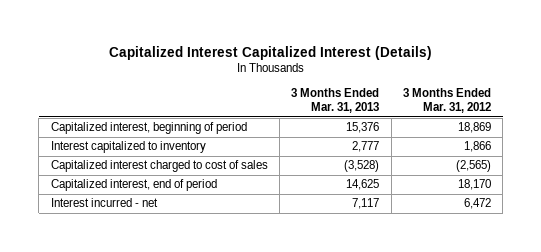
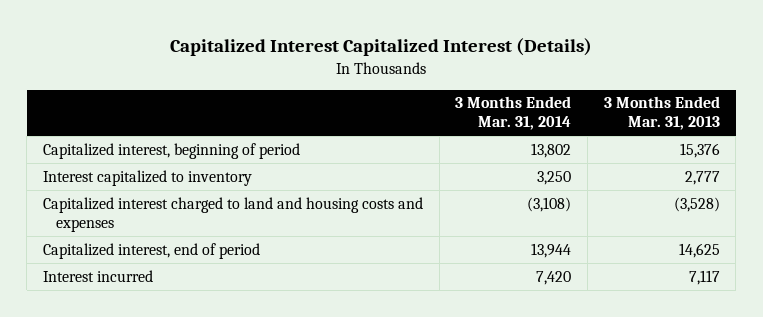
[402,88,491,114] 3 Months Ended Mar. 31, 2012 -> none
none -> [455,96,572,131] 3 Months Ended Mar. 31, 2014
[50,160,268,173] Capitalized interest charged to cost of sales -> [43,196,424,232] Capitalized interest charged to land and housing costs and expenses
[50,198,158,208] Interest incurred - net -> [43,269,154,282] Interest incurred

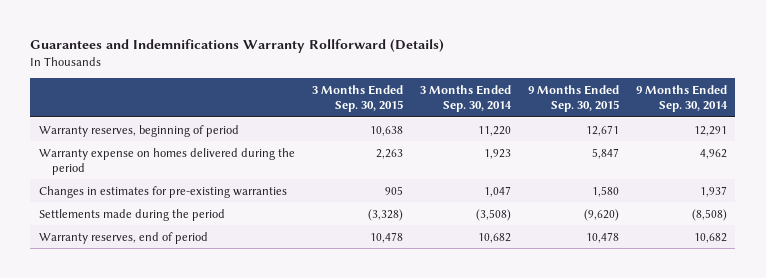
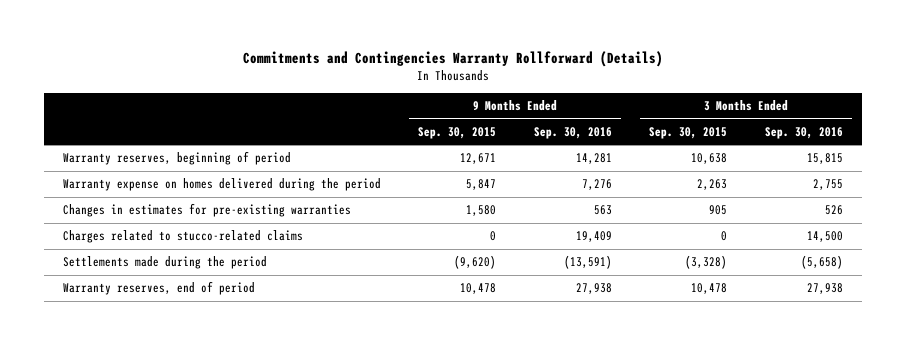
[30,39,445,54] Guarantees and Indemnifications Warranty Rollforward (Details) -> [242,51,663,68] Commitments and Contingencies Warranty Rollforward (Details)
[419,84,512,113] 3 Months Ended Sep. 30, 2014 -> none
[635,84,728,113] 9 Months Ended Sep. 30, 2014 -> none
none -> [533,126,612,139] Sep. 30, 2016
none -> [764,126,843,139] Sep. 30, 2016
none -> [62,230,303,244] Charges related to stucco-related claims

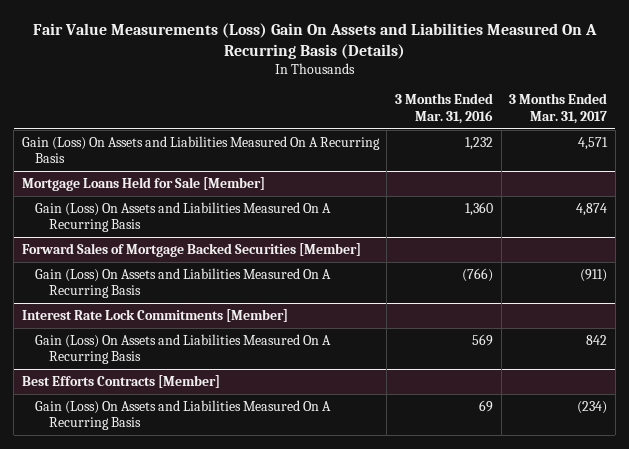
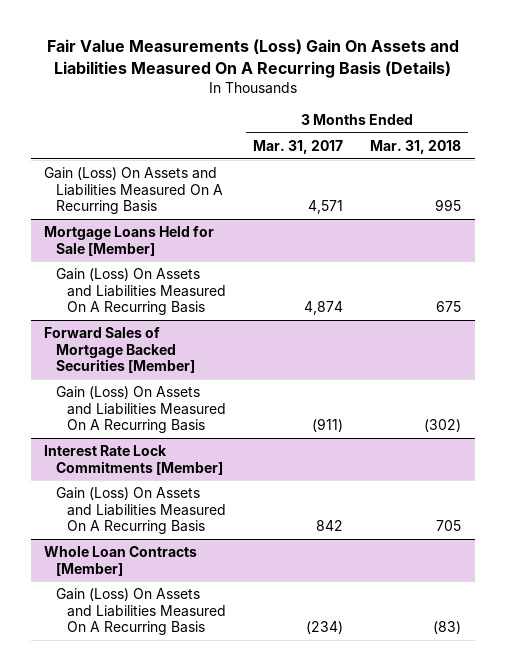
[395,93,494,124] 3 Months Ended Mar. 31, 2016 -> none
none -> [370,139,462,154] Mar. 31, 2018
[21,375,220,389] Best Efforts Contracts [Member] -> [44,546,198,576] Whole Loan Contracts [Member]

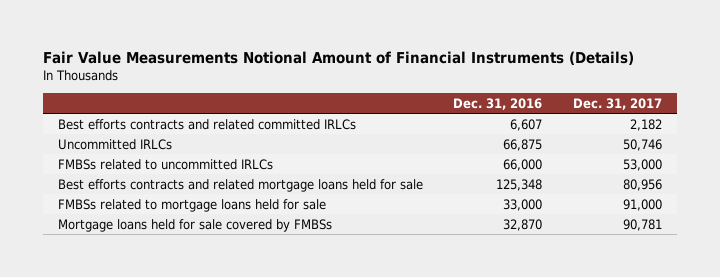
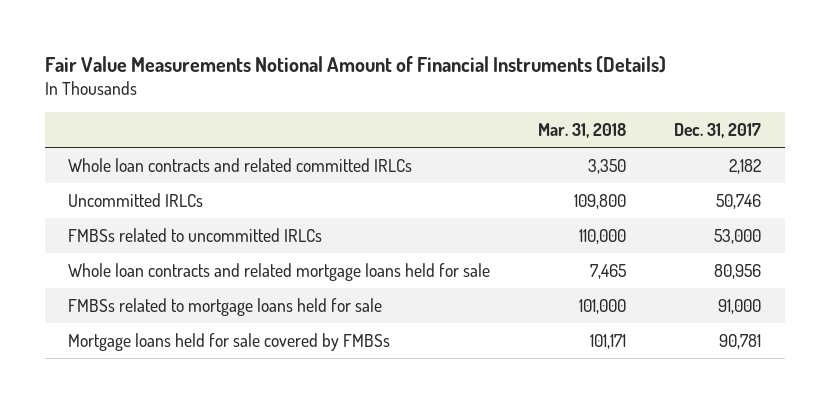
[453,97,543,110] Dec. 31, 2016 -> none
none -> [538,123,627,139] Mar. 31, 2018
[58,118,357,130] Best efforts contracts and related committed IRLCs -> [68,157,413,172] Whole loan contracts and related committed IRLCs
[58,178,424,192] Best efforts contracts and related mortgage loans held for sale -> [68,262,491,281] Whole loan contracts and related mortgage loans held for sale

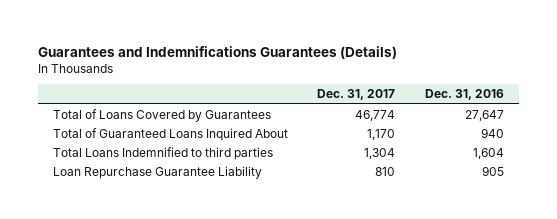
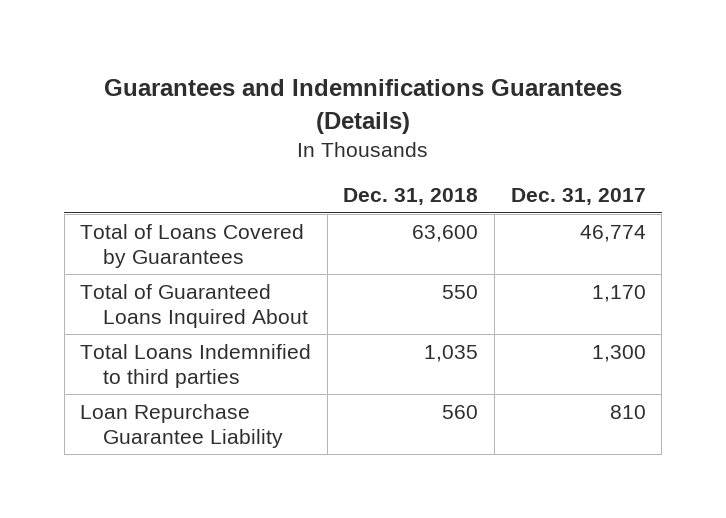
[424,89,504,101] Dec. 31, 2016 -> none
none -> [343,188,479,206] Dec. 31, 2018
[364,147,396,159] 1,304 -> [591,344,646,362] 1,300

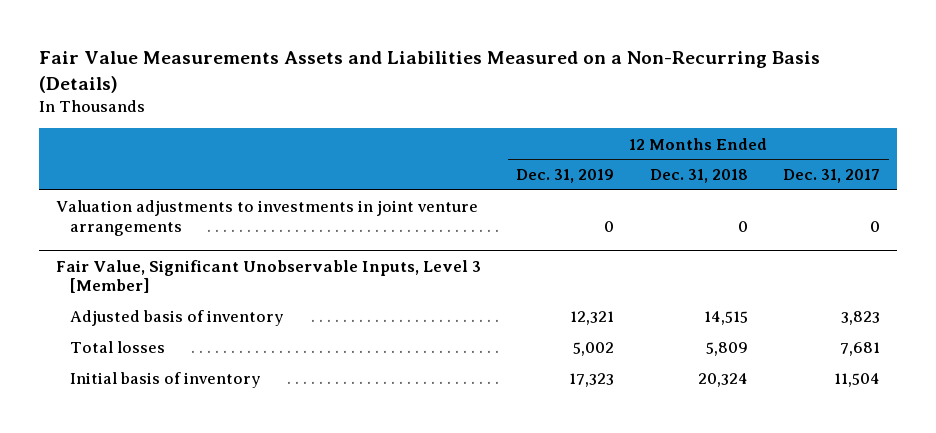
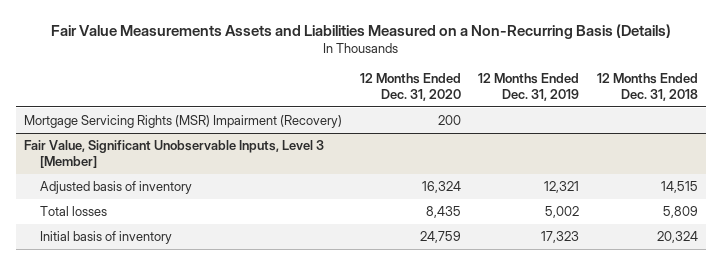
[782,169,880,184] Dec. 31, 2017 -> none
none -> [359,73,461,102] 12 Months Ended Dec. 31, 2020
[56,200,479,236] Valuation adjustments to investments in joint venture arrangements -> none
none -> [24,115,343,129] Mortgage Servicing Rights (MSR) Impairment (Recovery)

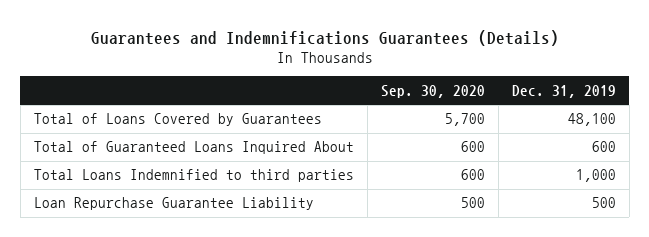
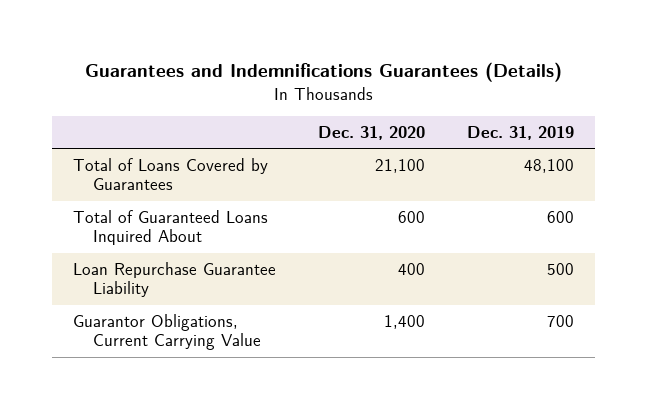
[380,84,485,98] Sep. 30, 2020 -> none
none -> [318,125,426,140] Dec. 31, 2020
[33,169,354,183] Total Loans Indemnified to third parties -> none
none -> [73,313,261,351] Guarantor Obligations, Current Carrying Value

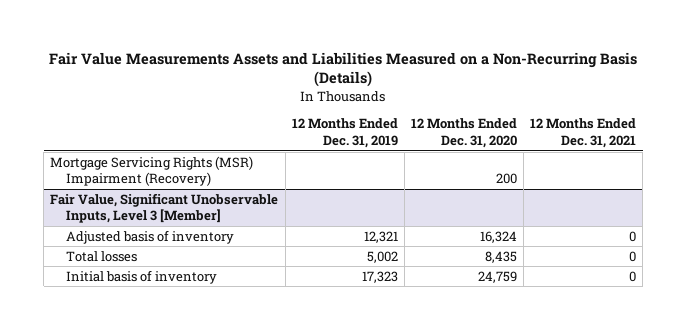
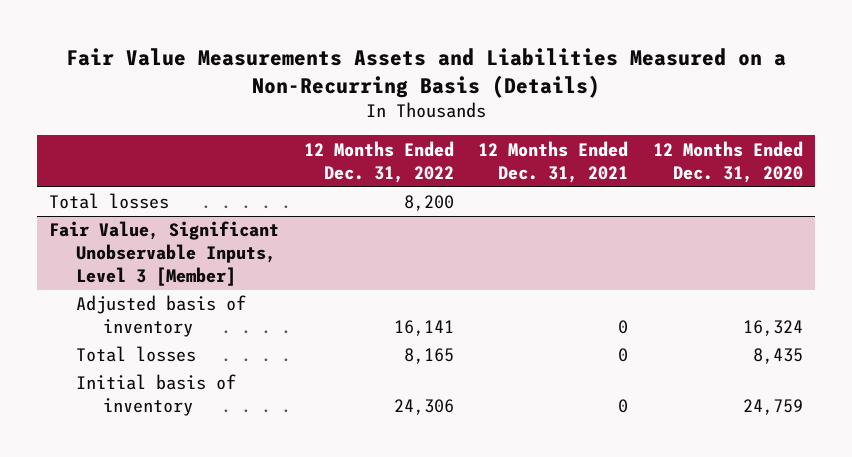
[291,118,398,148] 12 Months Ended Dec. 31, 2019 -> none
none -> [303,140,454,183] 12 Months Ended Dec. 31, 2022
[50,155,254,187] Mortgage Servicing Rights (MSR) Impairment (Recovery) -> none
none -> [48,193,169,210] Total losses

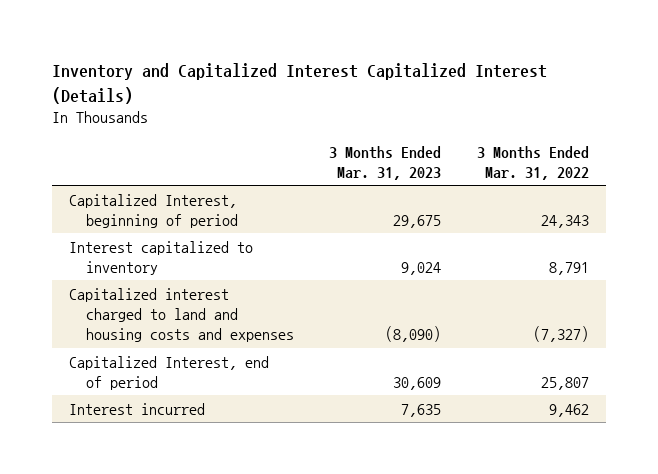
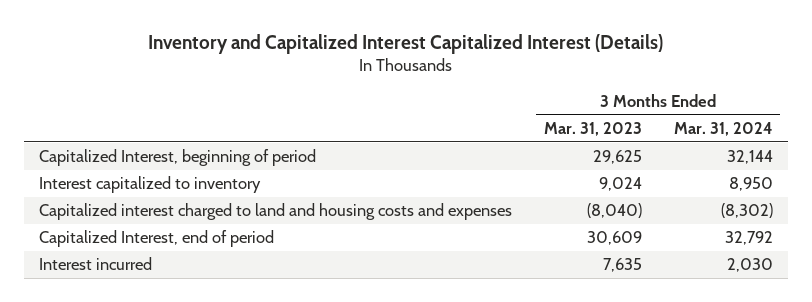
[476,145,589,180] 3 Months Ended Mar. 31, 2022 -> none
none -> [673,121,773,136] Mar. 31, 2024
[393,214,442,228] 29,675 -> [593,150,643,165] 29,625
[385,326,442,343] (8,090) -> [587,203,643,219] (8,040)

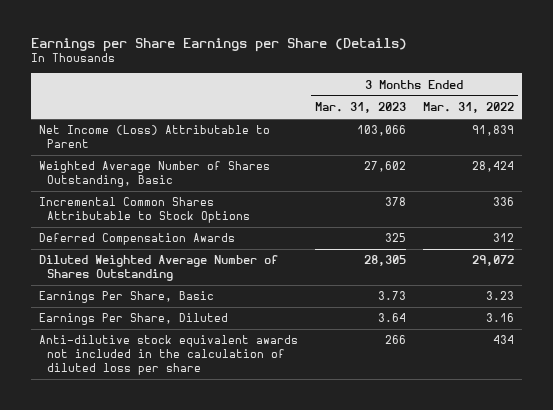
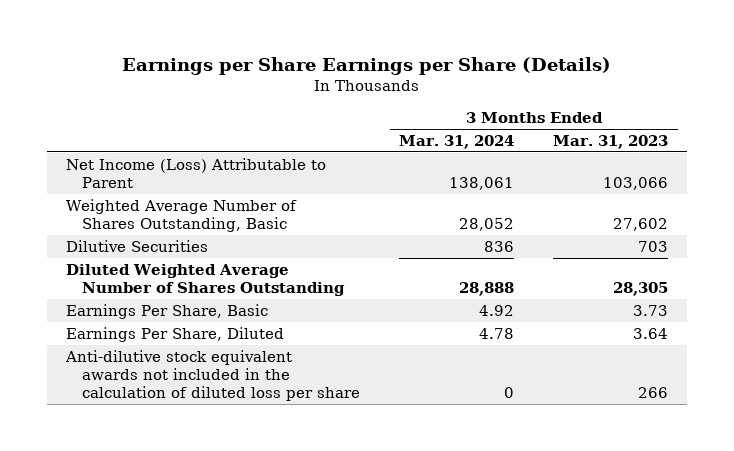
[422,101,514,113] Mar. 31, 2022 -> none
none -> [399,134,515,149] Mar. 31, 2024
[39,197,251,224] Incremental Common Shares Attributable to Stock Options -> none
[39,233,236,246] Deferred Compensation Awards -> none
none -> [66,239,209,252] Dilutive Securities

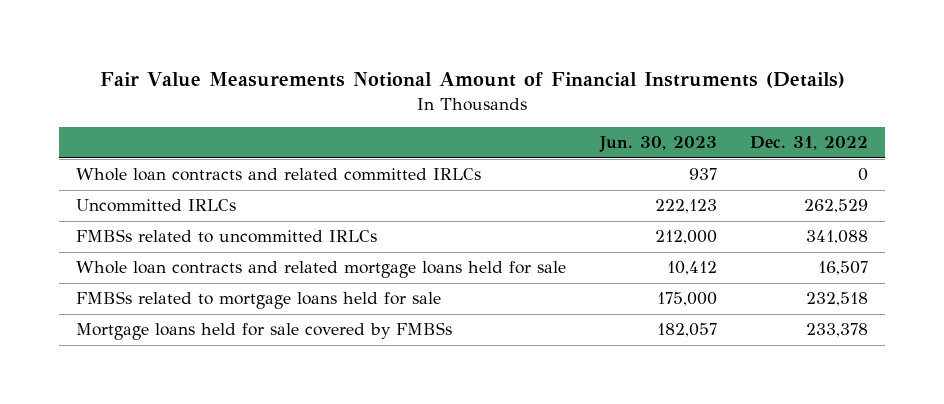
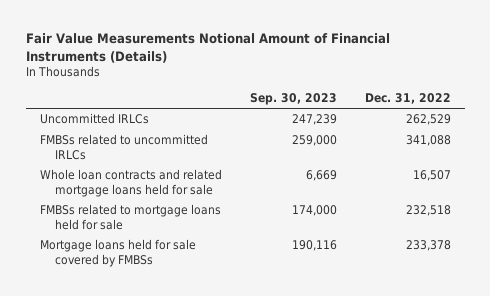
[598,136,717,153] Jun. 30, 2023 -> none
none -> [249,93,337,106] Sep. 30, 2023
[76,168,482,182] Whole loan contracts and related committed IRLCs -> none

